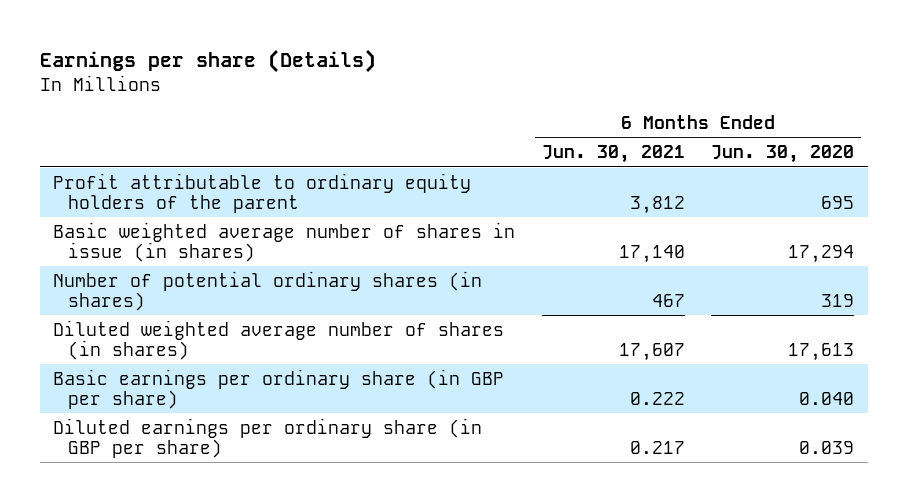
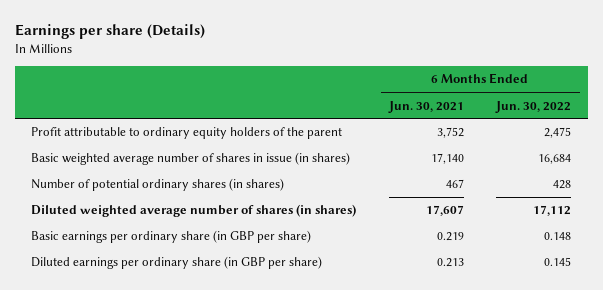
[711,145,855,164] Jun. 30, 2020 -> none
none -> [495,100,572,113] Jun. 30, 2022
[629,195,685,214] 3,812 -> [436,127,464,139] 3,752
[629,391,685,405] 0.222 -> [436,232,464,242] 0.219
[629,440,685,454] 0.217 -> [436,258,464,268] 0.213

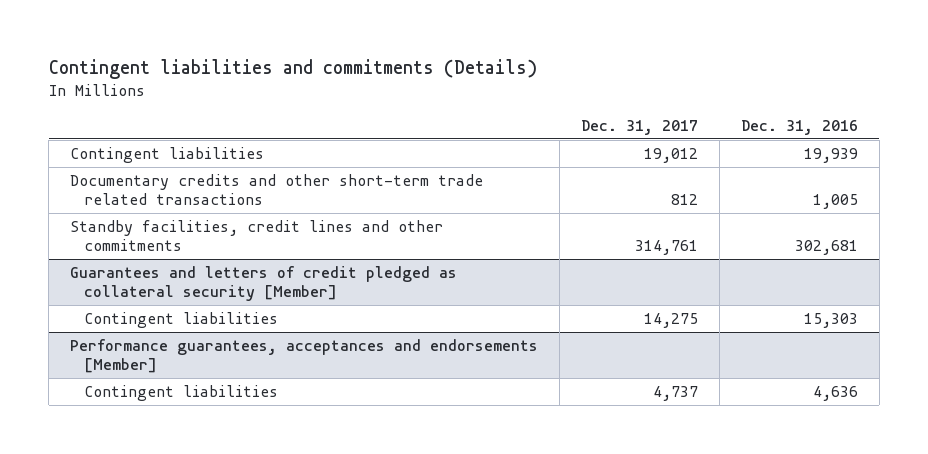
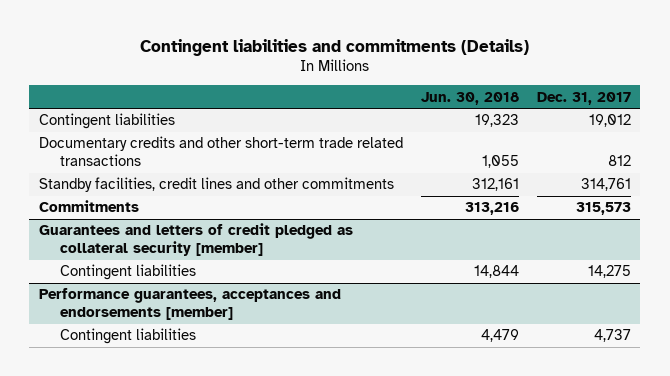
[740,119,858,135] Dec. 31, 2016 -> none
none -> [420,91,519,105] Jun. 30, 2018
none -> [38,200,139,213] Commitments
[70,265,458,302] Guarantees and letters of credit pledged as collateral security [Member] -> [38,223,353,257] Guarantees and letters of credit pledged as collateral security [member]
[70,338,539,374] Performance guarantees, acceptances and endorsements [Member] -> [38,288,341,321] Performance guarantees, acceptances and endorsements [member]

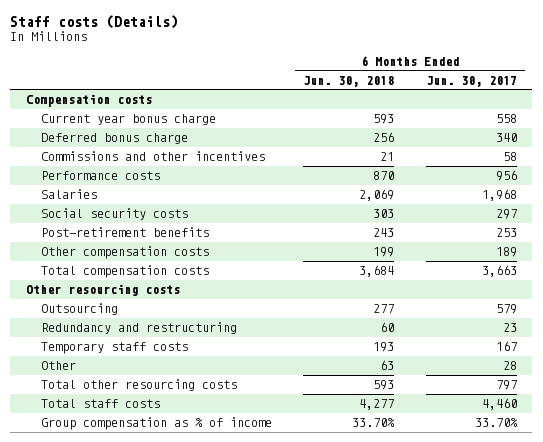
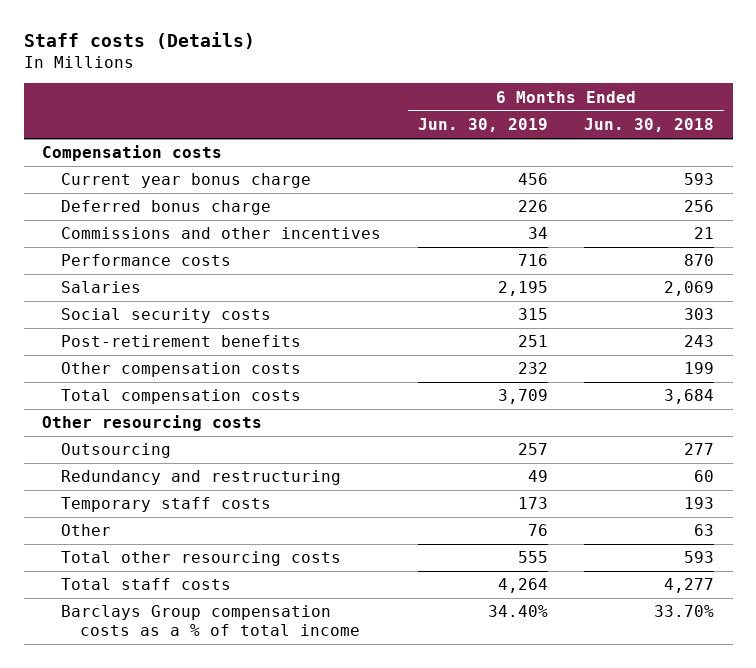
[425,75,517,87] Jun. 30, 2017 -> none
none -> [417,118,548,133] Jun. 30, 2019
[40,417,272,431] Group compensation as % of income -> [60,605,360,637] Barclays Group compensation costs as a % of total income

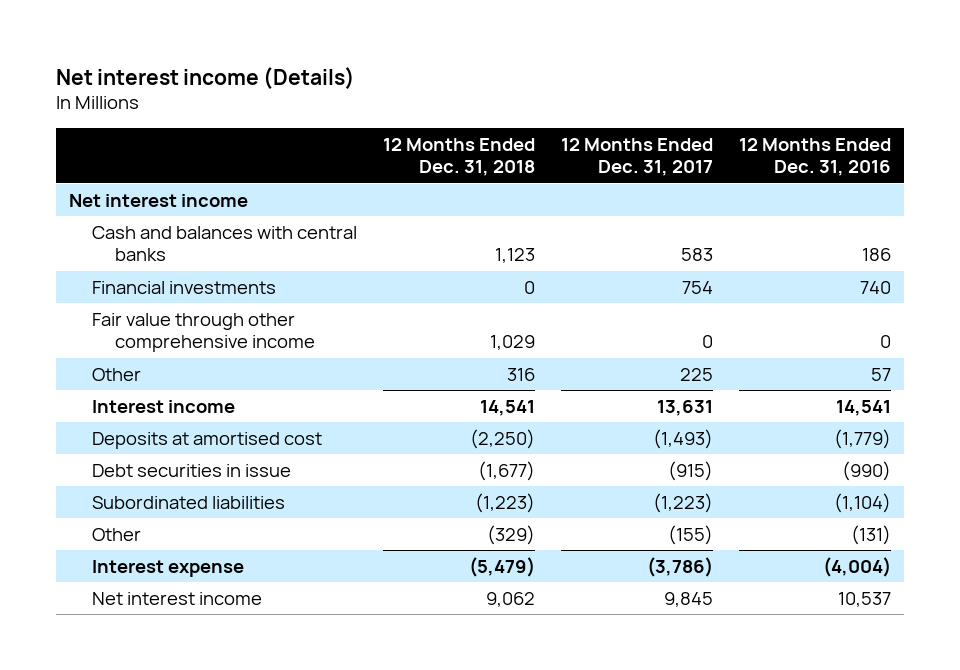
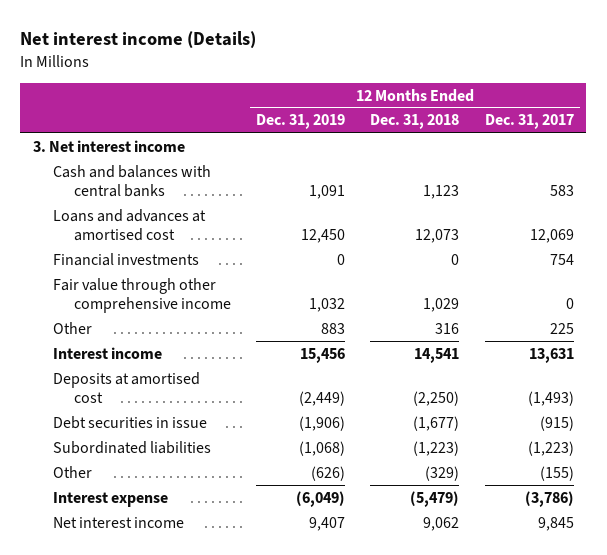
[739,137,892,177] 12 Months Ended Dec. 31, 2016 -> none
none -> [255,114,345,130] Dec. 31, 2019
[68,193,248,207] Net interest income -> [33,139,186,152] 3. Net interest income
none -> [53,208,207,241] Loans and advances at amortised cost

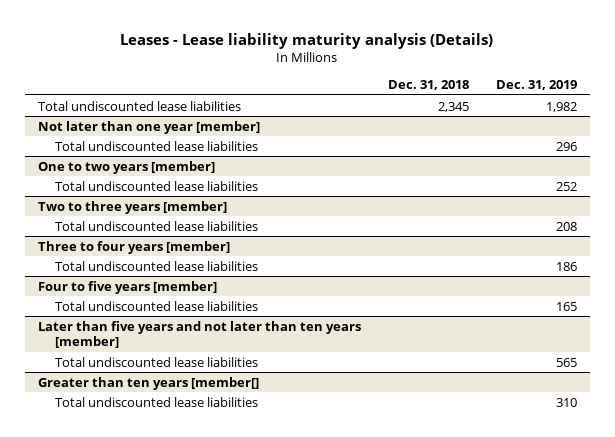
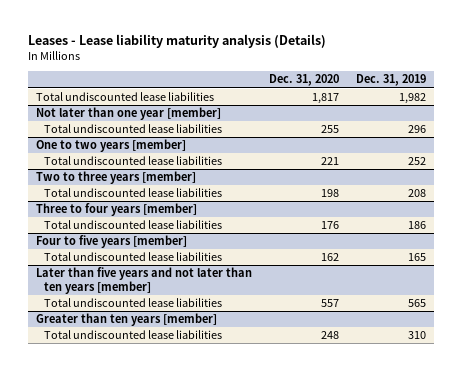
[387,80,469,91] Dec. 31, 2018 -> none
none -> [269,74,340,87] Dec. 31, 2020
[38,376,260,390] Greater than ten years [member[] -> [36,313,218,327] Greater than ten years [member]

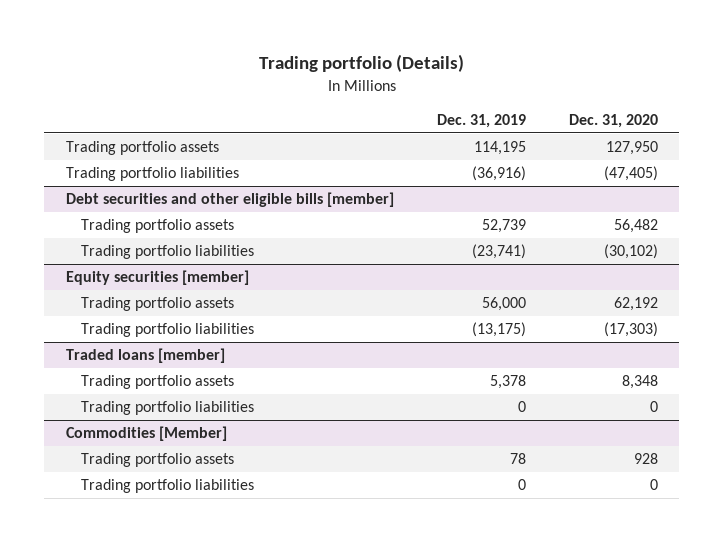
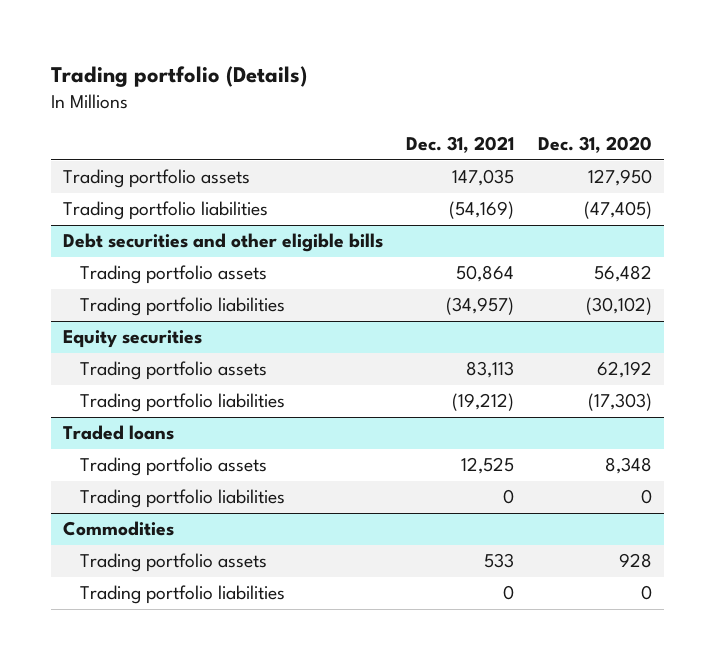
[436,113,526,128] Dec. 31, 2019 -> none
none -> [406,136,515,154] Dec. 31, 2021
[65,192,394,208] Debt securities and other eligible bills [member] -> [62,233,383,253] Debt securities and other eligible bills
[65,270,249,286] Equity securities [member] -> [62,330,202,349] Equity securities
[65,348,225,364] Traded loans [member] -> [62,425,174,441] Traded loans
[65,426,227,442] Commodities [Member] -> [62,521,174,537] Commodities

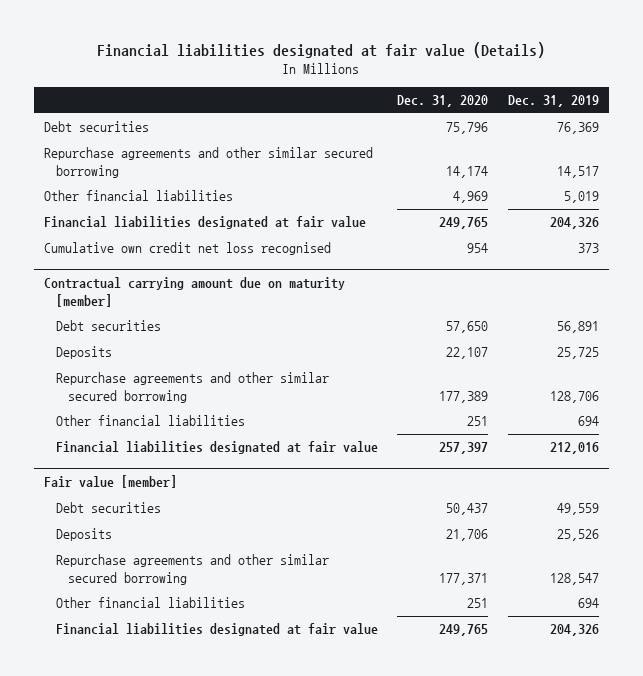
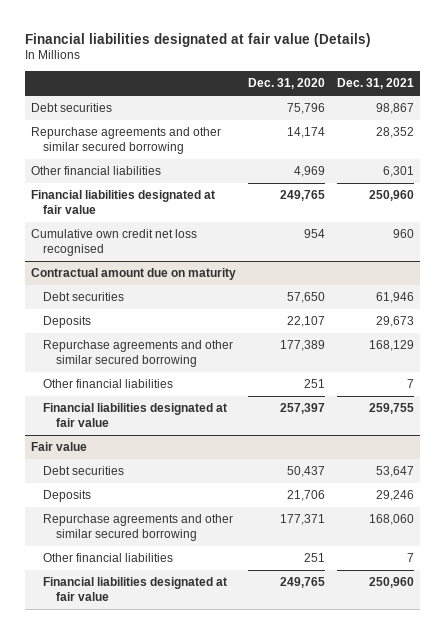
[508,95,600,108] Dec. 31, 2019 -> none
none -> [337,78,415,90] Dec. 31, 2021
[43,277,345,307] Contractual carrying amount due on maturity [member] -> [31,267,237,280] Contractual amount due on maturity
[43,475,177,489] Fair value [member] -> [31,441,88,451] Fair value

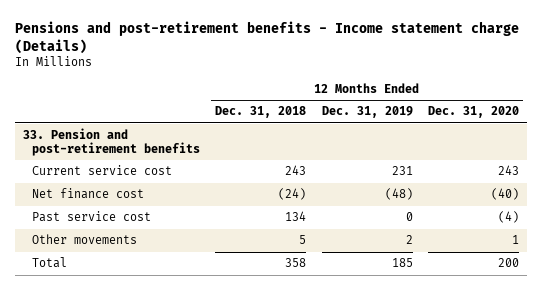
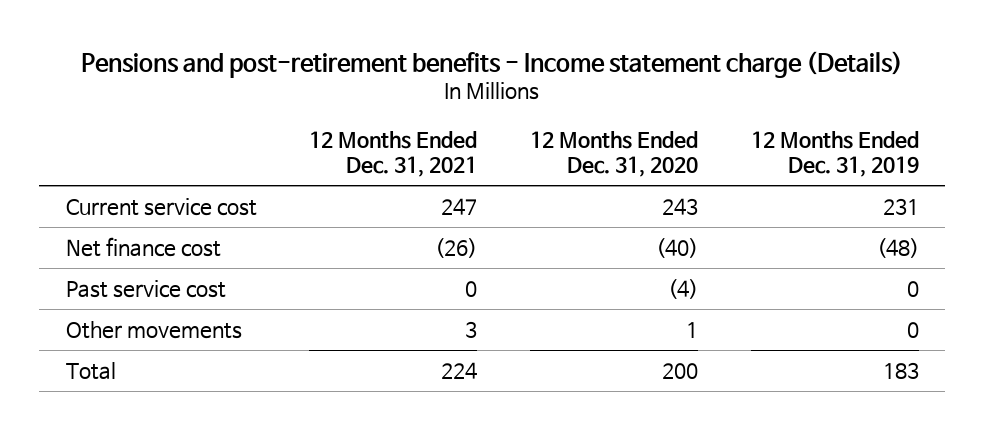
[215,106,307,119] Dec. 31, 2018 -> none
none -> [309,130,478,177] 12 Months Ended Dec. 31, 2021
[22,128,200,157] 33. Pension and post-retirement benefits -> none
[405,235,413,245] 2 -> [906,321,919,338] 0
[391,258,413,268] 185 -> [882,361,919,379] 183

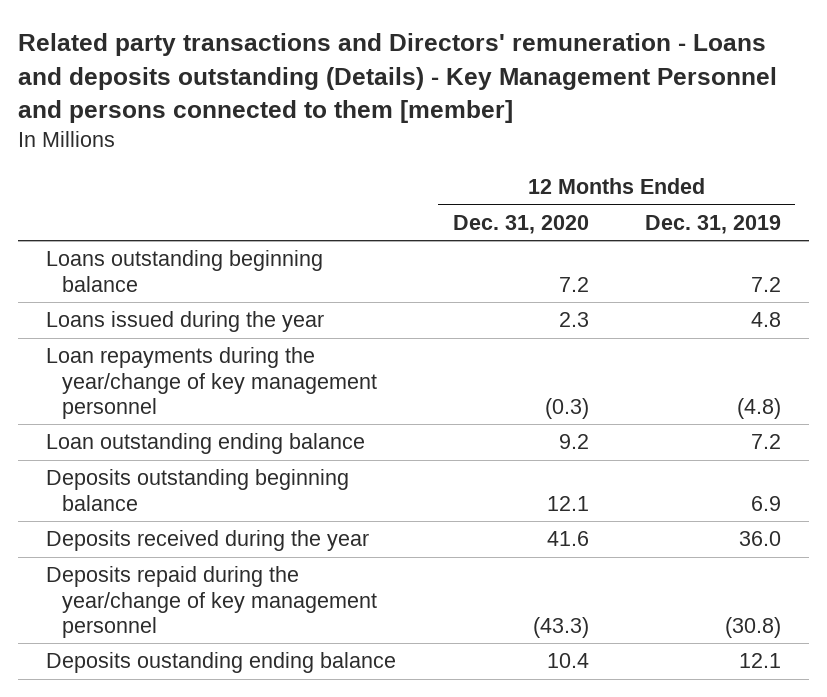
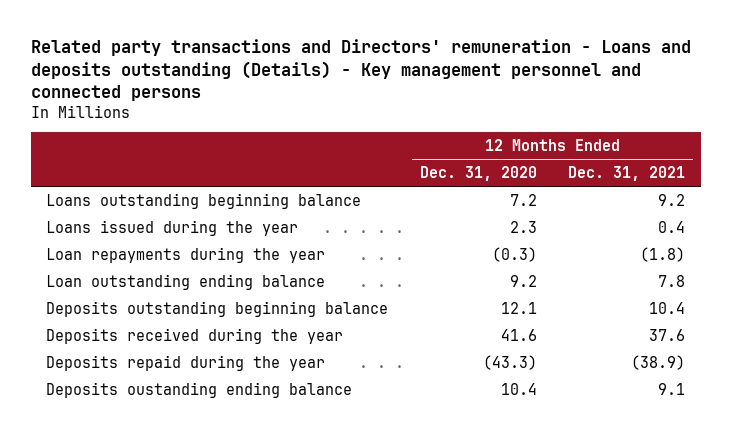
[18,33,778,123] Related party transactions and Directors' remuneration - Loans and deposits outstanding (Details) - Key Management Personnel and persons connected to them [member] -> [30,39,691,102] Related party transactions and Directors' remuneration - Loans and deposits outstanding (Details) - Key management personnel and connected persons
[644,214,781,234] Dec. 31, 2019 -> none
none -> [568,165,686,181] Dec. 31, 2021
[46,347,377,419] Loan repayments during the year/change of key management personnel -> [46,246,326,263] Loan repayments during the year
[46,566,377,638] Deposits repaid during the year/change of key management personnel -> [46,354,326,371] Deposits repaid during the year

